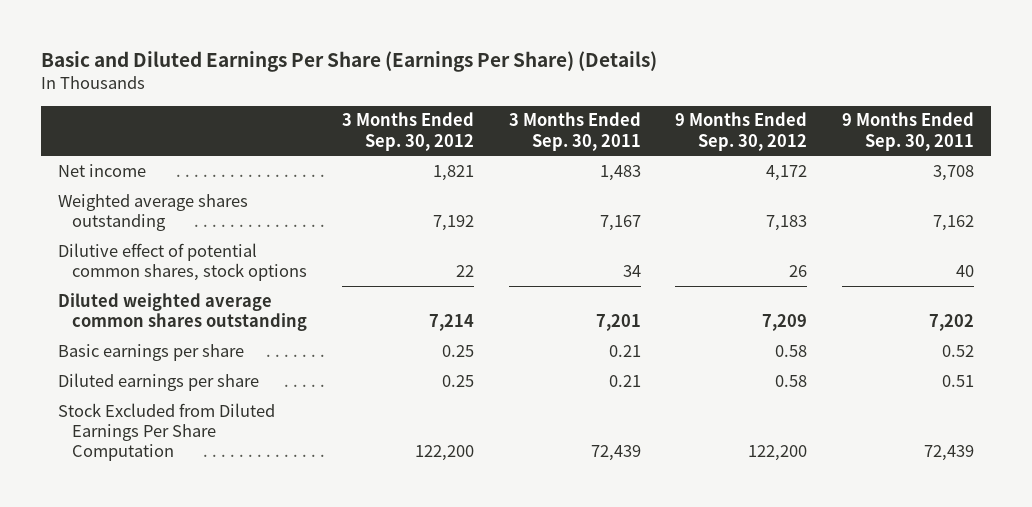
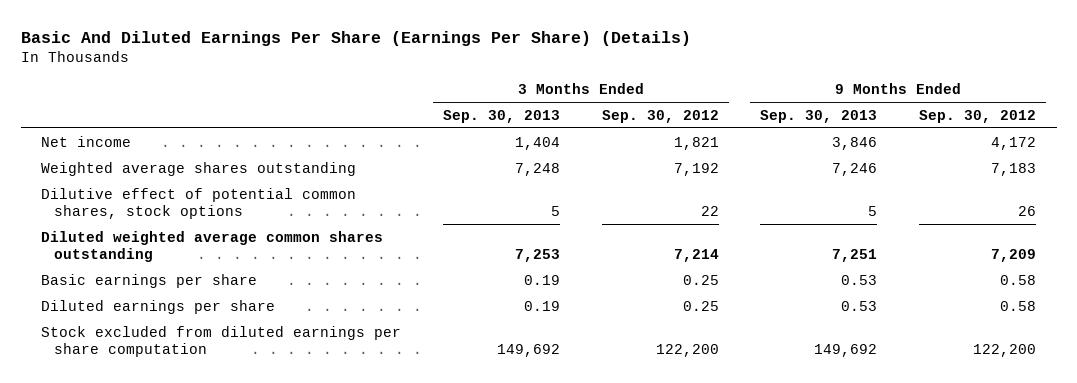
[40,50,657,72] Basic and Diluted Earnings Per Share (Earnings Per Share) (Details) -> [20,30,691,46] Basic And Diluted Earnings Per Share (Earnings Per Share) (Details)
[508,112,641,151] 3 Months Ended Sep. 30, 2011 -> none
[842,112,975,151] 9 Months Ended Sep. 30, 2011 -> none
none -> [443,109,561,123] Sep. 30, 2013
none -> [760,109,878,123] Sep. 30, 2013
[58,402,276,462] Stock Excluded from Diluted Earnings Per Share Computation -> [41,325,402,357] Stock excluded from diluted earnings per share computation

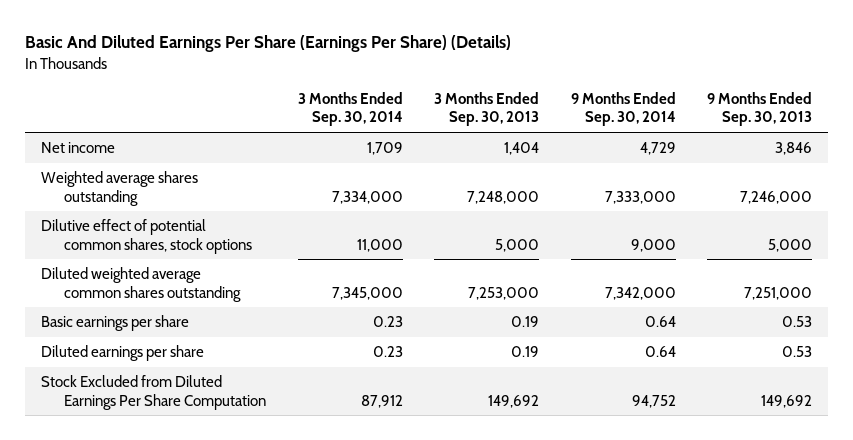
[601,109,719,123] Sep. 30, 2012 -> none
[919,109,1037,123] Sep. 30, 2012 -> none
none -> [297,91,403,127] 3 Months Ended Sep. 30, 2014
none -> [570,91,676,127] 9 Months Ended Sep. 30, 2014
[515,162,561,176] 7,248 -> [467,190,540,204] 7,248,000
[832,162,878,176] 7,246 -> [740,190,813,204] 7,246,000
[551,205,561,216] 5 -> [495,238,540,252] 5,000
[868,205,878,216] 5 -> [768,238,813,252] 5,000
[515,248,561,262] 7,253 -> [468,286,540,300] 7,253,000
[832,248,878,262] 7,251 -> [744,286,813,300] 7,251,000
[41,325,402,357] Stock excluded from diluted earnings per share computation -> [40,375,267,410] Stock Excluded from Diluted Earnings Per Share Computation

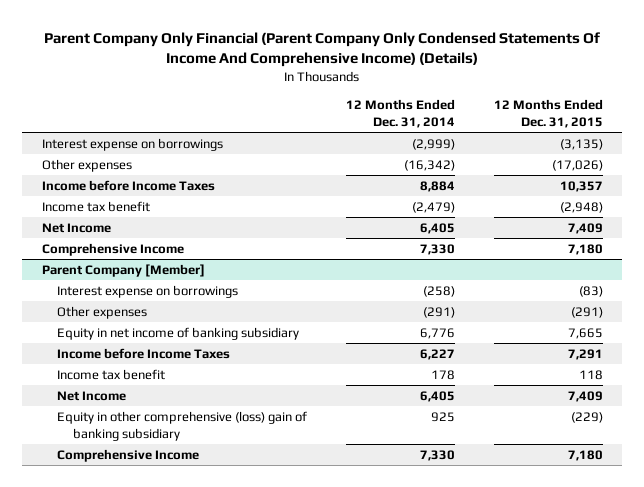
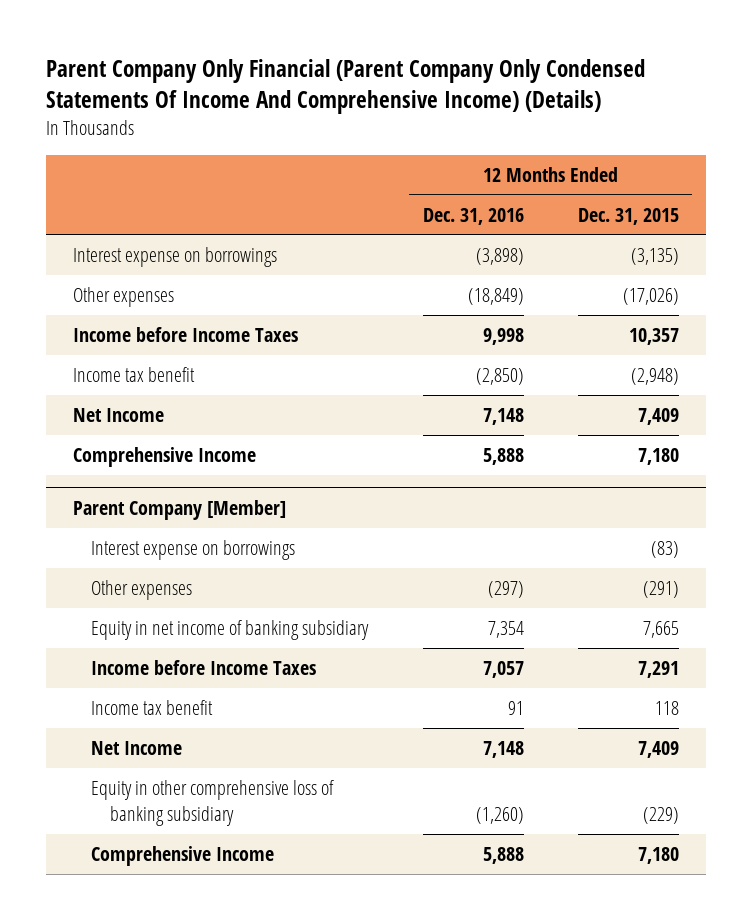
[346,99,456,128] 12 Months Ended Dec. 31, 2014 -> none
none -> [422,207,524,225] Dec. 31, 2016
[57,410,308,441] Equity in other comprehensive (loss) gain of banking subsidiary -> [91,779,335,826] Equity in other comprehensive loss of banking subsidiary

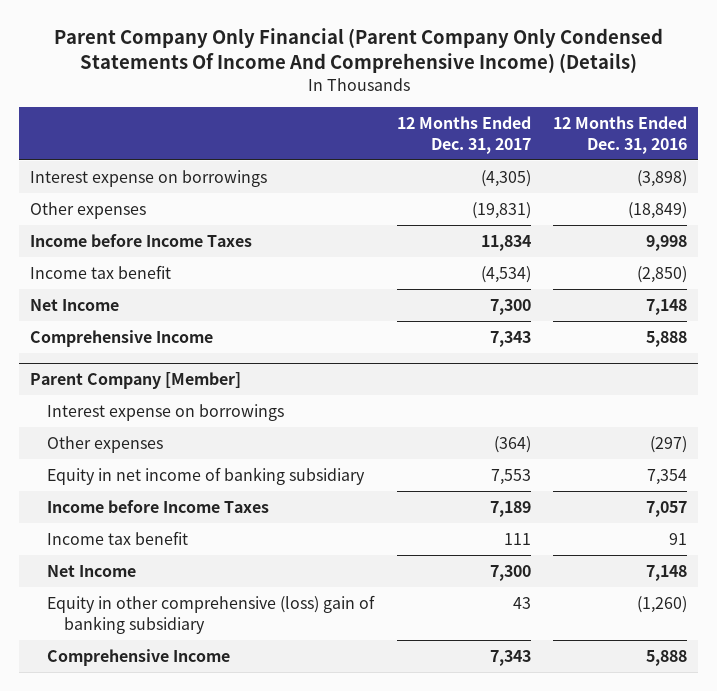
[577,207,679,225] Dec. 31, 2015 -> none
none -> [396,116,531,154] 12 Months Ended Dec. 31, 2017
[91,779,335,826] Equity in other comprehensive loss of banking subsidiary -> [47,594,376,634] Equity in other comprehensive (loss) gain of banking subsidiary

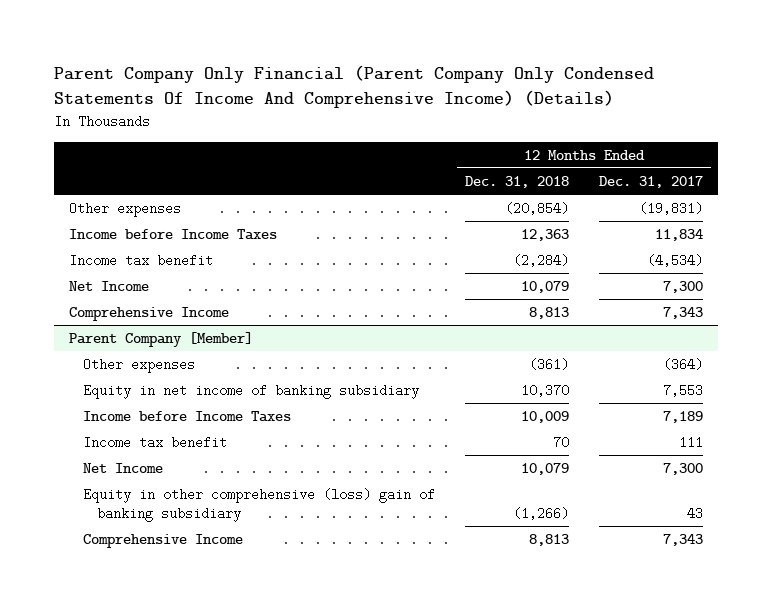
[552,116,687,154] 12 Months Ended Dec. 31, 2016 -> none
none -> [464,175,569,188] Dec. 31, 2018
[30,169,268,187] Interest expense on borrowings -> none
[47,403,285,421] Interest expense on borrowings -> none

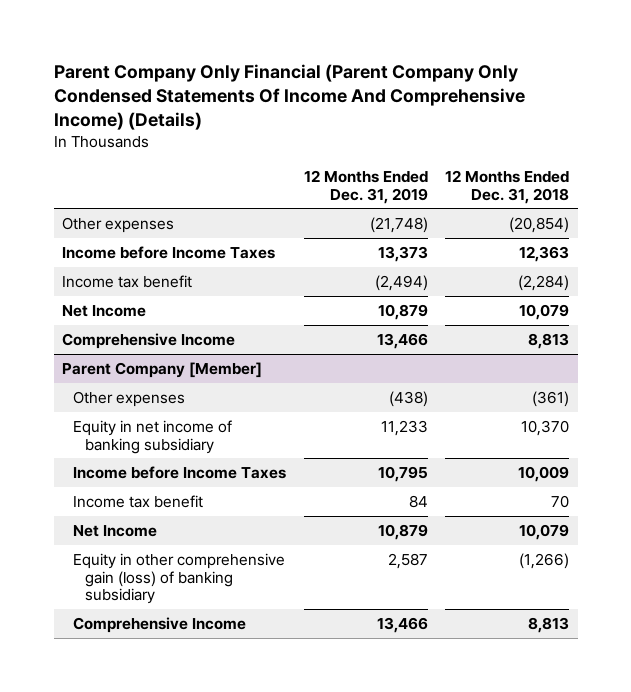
[599,175,704,188] Dec. 31, 2017 -> none
none -> [303,169,428,204] 12 Months Ended Dec. 31, 2019
[82,488,435,523] Equity in other comprehensive (loss) gain of banking subsidiary -> [73,552,286,605] Equity in other comprehensive gain (loss) of banking subsidiary

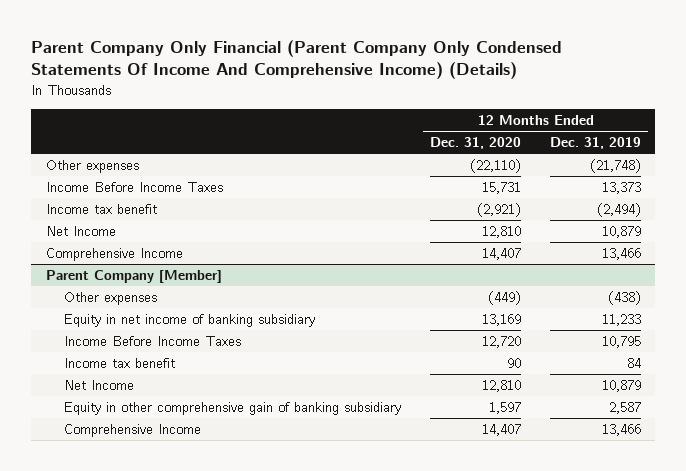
[445,169,570,204] 12 Months Ended Dec. 31, 2018 -> none
none -> [430,137,522,150] Dec. 31, 2020
[62,245,276,259] Income before Income Taxes -> [45,182,223,193] Income Before Income Taxes
[73,465,287,479] Income before Income Taxes -> [64,336,242,347] Income Before Income Taxes
[73,552,286,605] Equity in other comprehensive gain (loss) of banking subsidiary -> [64,402,402,416] Equity in other comprehensive gain of banking subsidiary

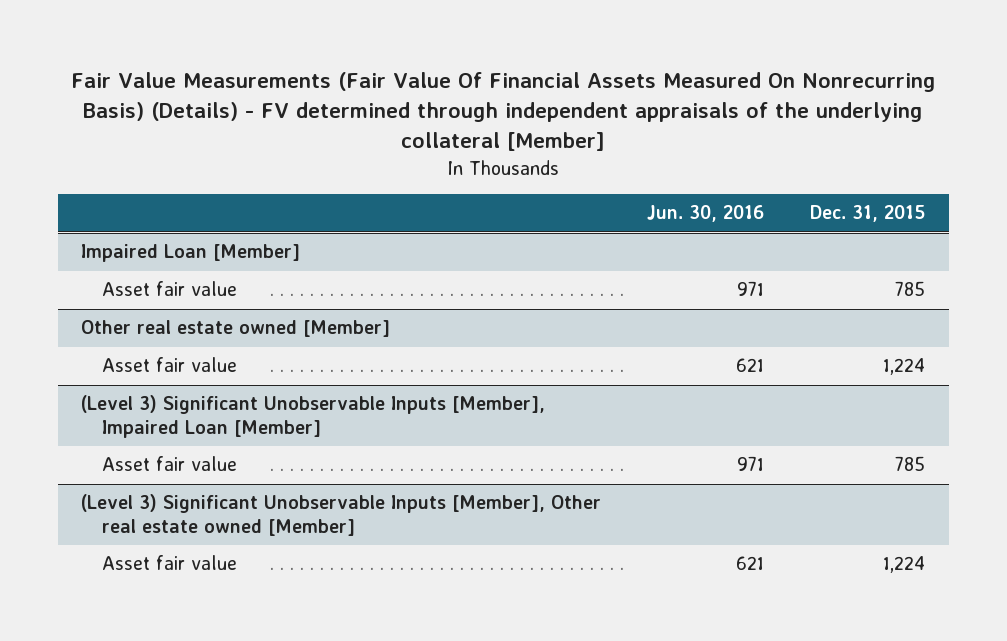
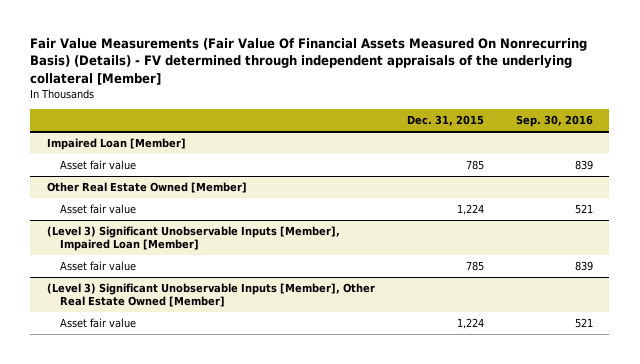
[647,205,765,223] Jun. 30, 2016 -> none
none -> [516,115,594,128] Sep. 30, 2016
[81,320,391,338] Other real estate owned [Member] -> [46,182,247,194] Other Real Estate Owned [Member]
[81,494,602,536] (Level 3) Significant Unobservable Inputs [Member], Other real estate owned [Member] -> [46,283,375,308] (Level 3) Significant Unobservable Inputs [Member], Other Real Estate Owned [Member]

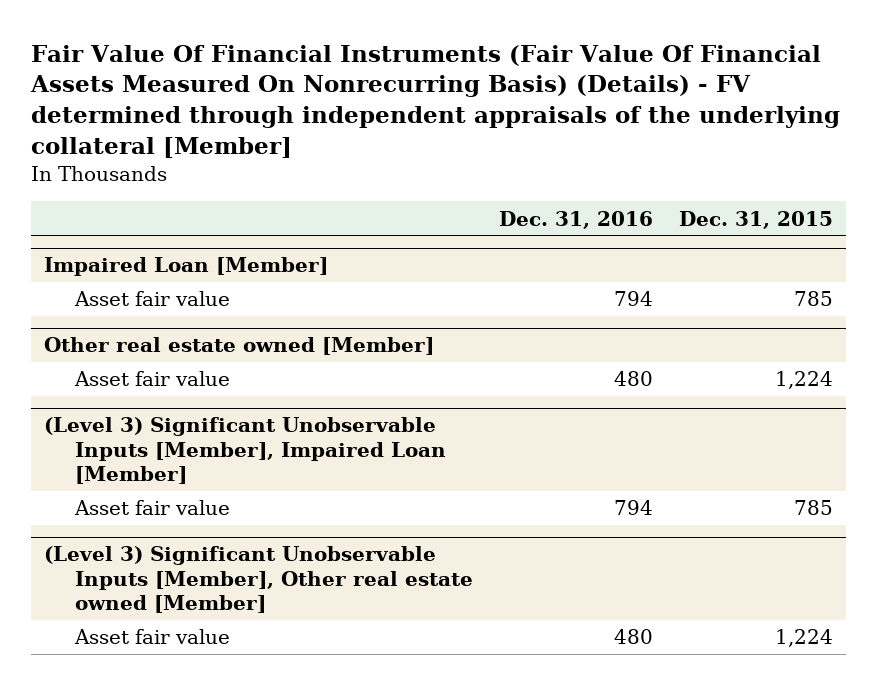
[30,37,588,85] Fair Value Measurements (Fair Value Of Financial Assets Measured On Nonrecurring Basis) (Details) - FV determined through independent appraisals of the underlying collateral [Member] -> [29,44,840,159] Fair Value Of Financial Instruments (Fair Value Of Financial Assets Measured On Nonrecurring Basis) (Details) - FV determined through independent appraisals of the underlying collateral [Member]
[516,115,594,128] Sep. 30, 2016 -> none
none -> [498,210,653,229] Dec. 31, 2016
[46,182,247,194] Other Real Estate Owned [Member] -> [43,337,434,356] Other real estate owned [Member]
[46,283,375,308] (Level 3) Significant Unobservable Inputs [Member], Other Real Estate Owned [Member] -> [43,546,473,613] (Level 3) Significant Unobservable Inputs [Member], Other real estate owned [Member]

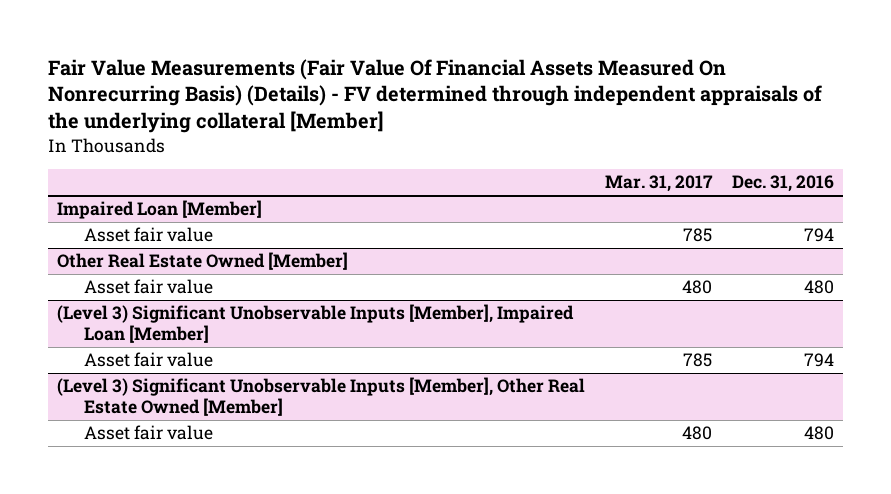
[29,44,840,159] Fair Value Of Financial Instruments (Fair Value Of Financial Assets Measured On Nonrecurring Basis) (Details) - FV determined through independent appraisals of the underlying collateral [Member] -> [47,58,822,134] Fair Value Measurements (Fair Value Of Financial Assets Measured On Nonrecurring Basis) (Details) - FV determined through independent appraisals of the underlying collateral [Member]
[678,210,833,229] Dec. 31, 2015 -> none
none -> [605,175,714,193] Mar. 31, 2017
[43,337,434,356] Other real estate owned [Member] -> [57,252,349,271] Other Real Estate Owned [Member]
[43,546,473,613] (Level 3) Significant Unobservable Inputs [Member], Other real estate owned [Member] -> [57,377,586,417] (Level 3) Significant Unobservable Inputs [Member], Other Real Estate Owned [Member]

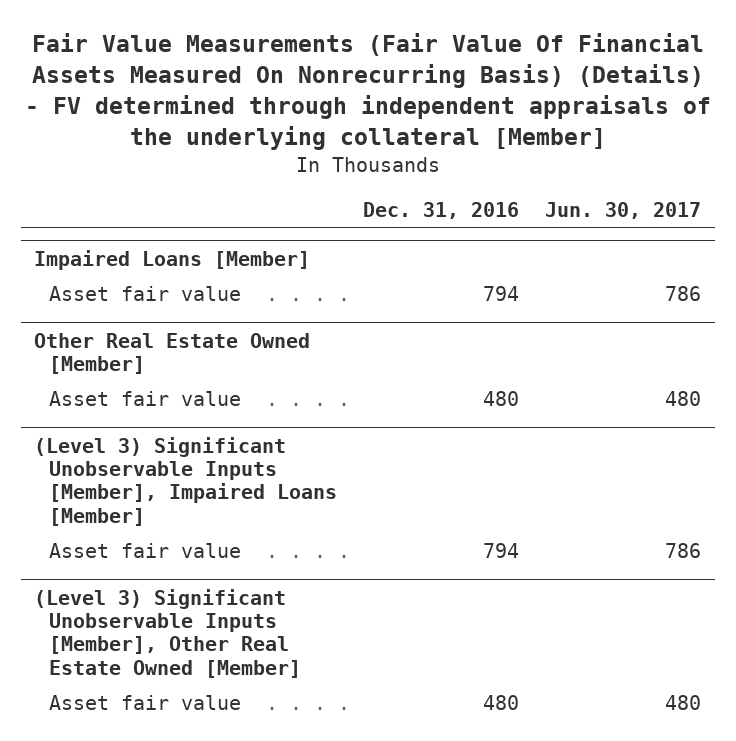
[605,175,714,193] Mar. 31, 2017 -> none
none -> [545,202,702,220] Jun. 30, 2017
[57,200,263,220] Impaired Loan [Member] -> [34,249,311,270] Impaired Loans [Member]
[57,304,575,344] (Level 3) Significant Unobservable Inputs [Member], Impaired Loan [Member] -> [34,436,337,526] (Level 3) Significant Unobservable Inputs [Member], Impaired Loans [Member]

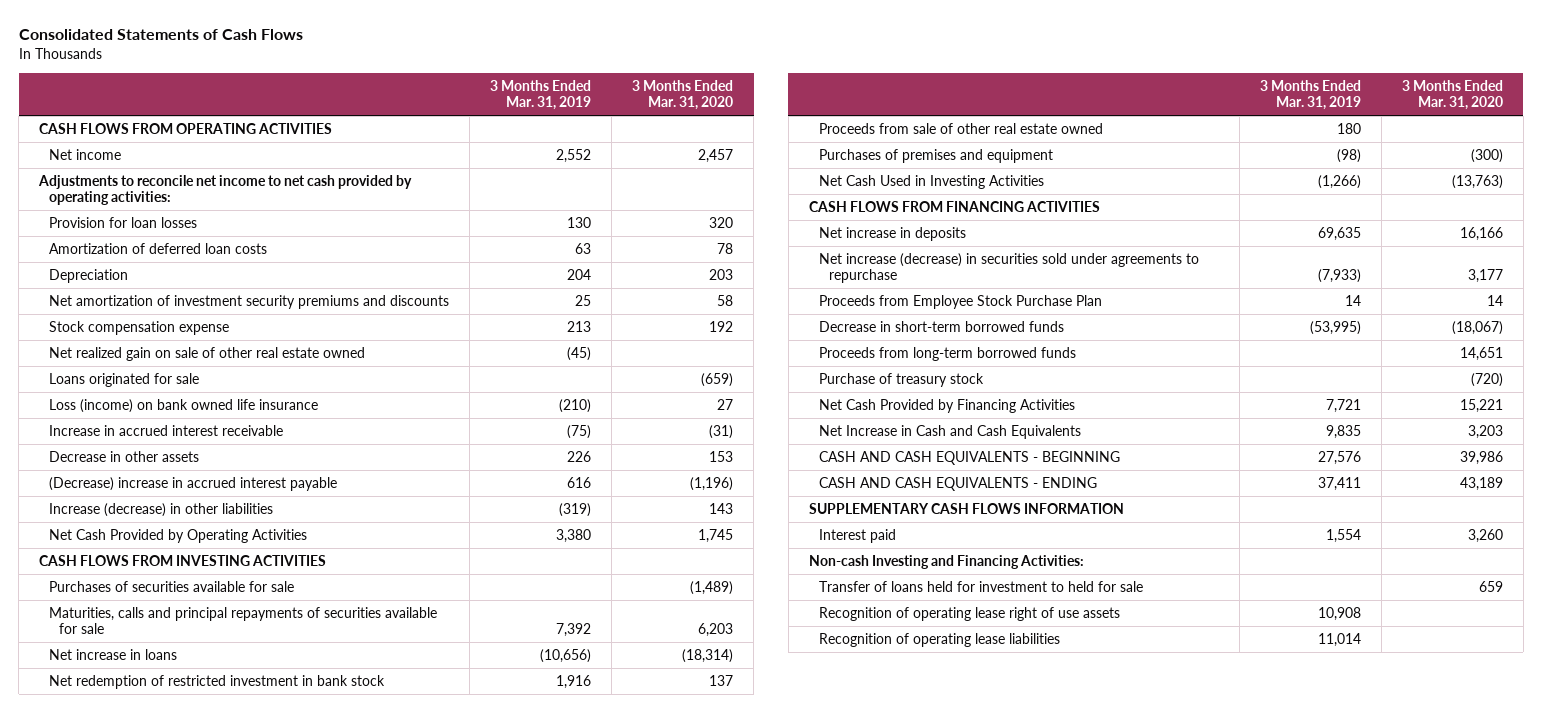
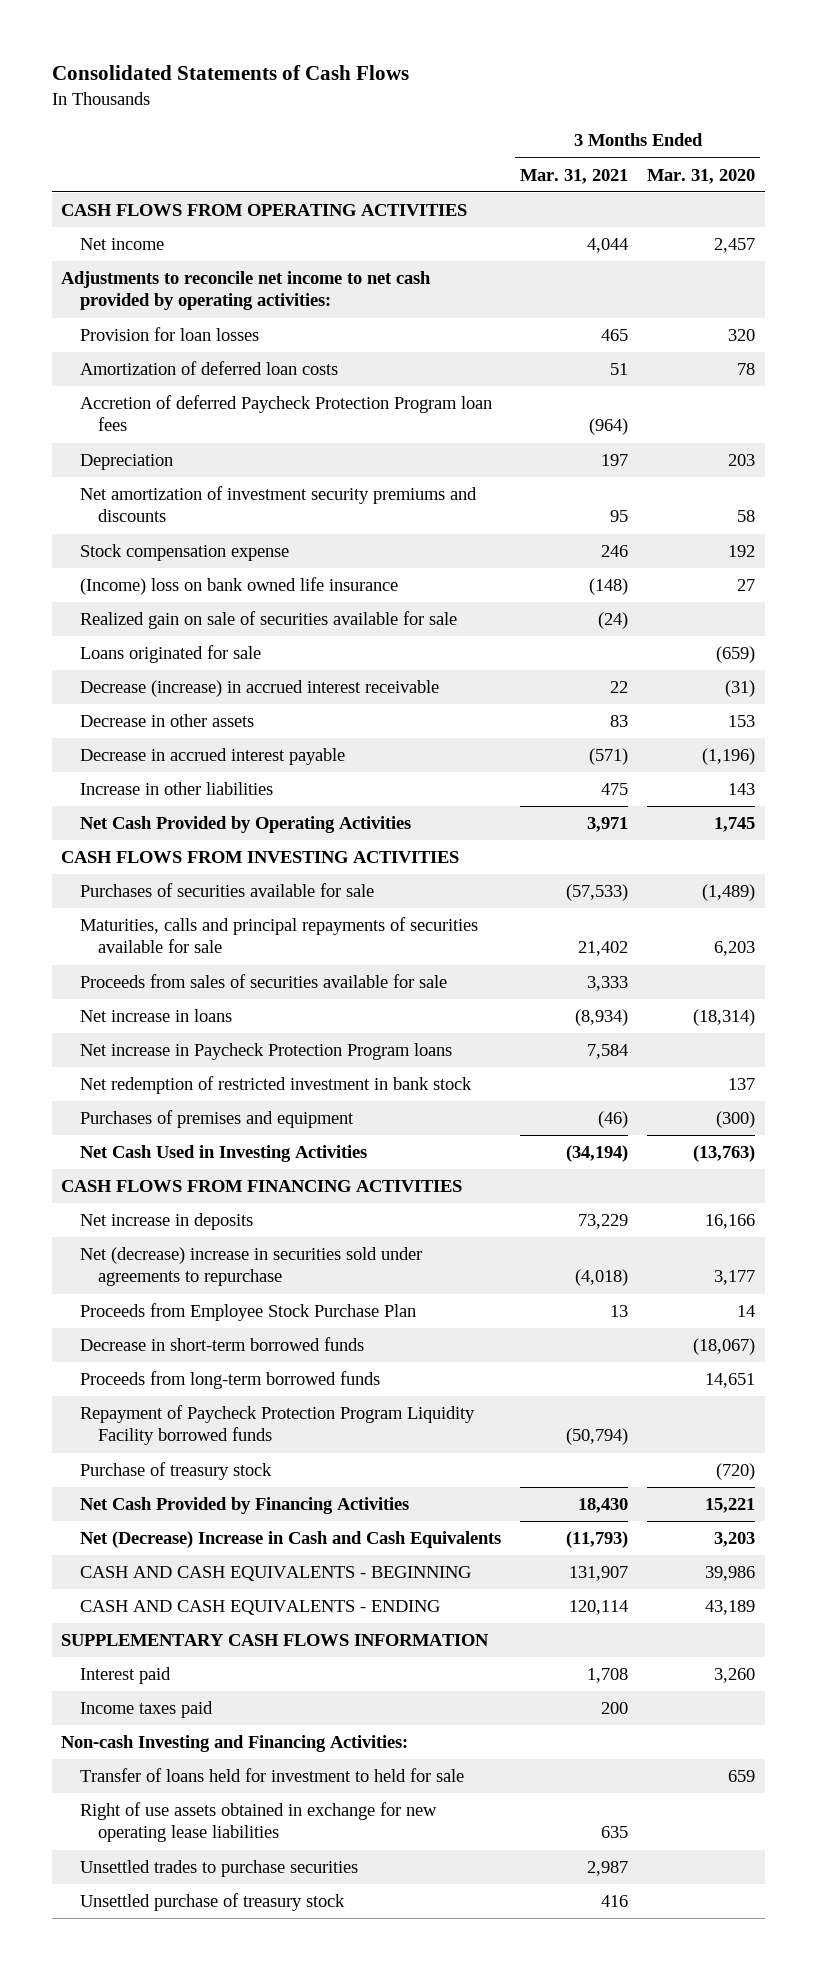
[490,79,592,111] 3 Months Ended Mar. 31, 2019 -> none
none -> [519,168,628,184] Mar. 31, 2021
none -> [79,395,492,432] Accretion of deferred Paycheck Protection Program loan fees
[49,347,366,362] Net realized gain on sale of other real estate owned -> none
none -> [79,577,398,596] (Income) loss on bank owned life insurance
none -> [79,611,457,630] Realized gain on sale of securities available for sale
[49,399,319,414] Loss (income) on bank owned life insurance -> none
[49,425,284,437] Increase in accrued interest receivable -> [79,680,439,698] Decrease (increase) in accrued interest receivable
[49,477,338,492] (Decrease) increase in accrued interest payable -> [79,748,345,766] Decrease in accrued interest payable
[49,503,274,518] Increase (decrease) in other liabilities -> [79,782,273,796] Increase in other liabilities
none -> [79,974,447,989] Proceeds from sales of securities available for sale
none -> [79,1043,452,1061] Net increase in Paycheck Protection Program loans
[818,123,1103,135] Proceeds from sale of other real estate owned -> none
[818,253,1199,284] Net increase (decrease) in securities sold under agreements to repurchase -> [79,1247,422,1287] Net (decrease) increase in securities sold under agreements to repurchase
none -> [79,1405,475,1446] Repayment of Paycheck Protection Program Liquidity Facility borrowed funds
[818,425,1081,440] Net Increase in Cash and Cash Equivalents -> [79,1531,501,1549] Net (Decrease) Increase in Cash and Cash Equivalents
none -> [79,1701,213,1719] Income taxes paid
[818,607,1120,622] Recognition of operating lease right of use assets -> none
[818,633,1060,648] Recognition of operating lease liabilities -> none
none -> [79,1802,437,1843] Right of use assets obtained in exchange for new operating lease liabilities
none -> [79,1860,358,1878] Unsettled trades to purchase securities
none -> [79,1893,345,1912] Unsettled purchase of treasury stock

